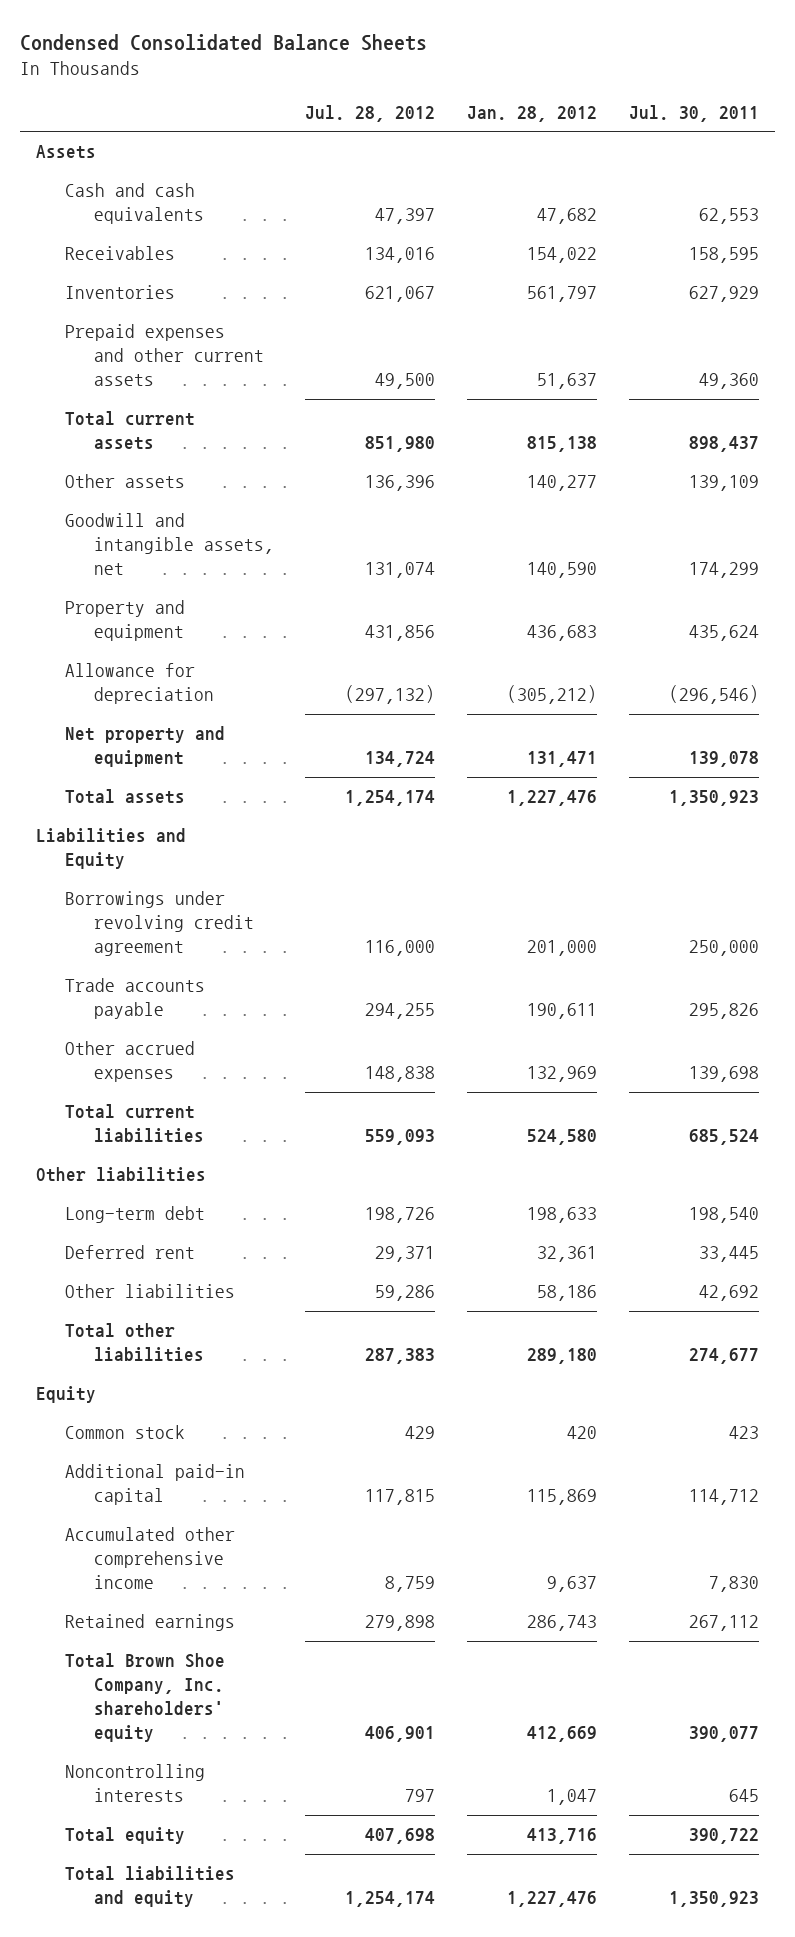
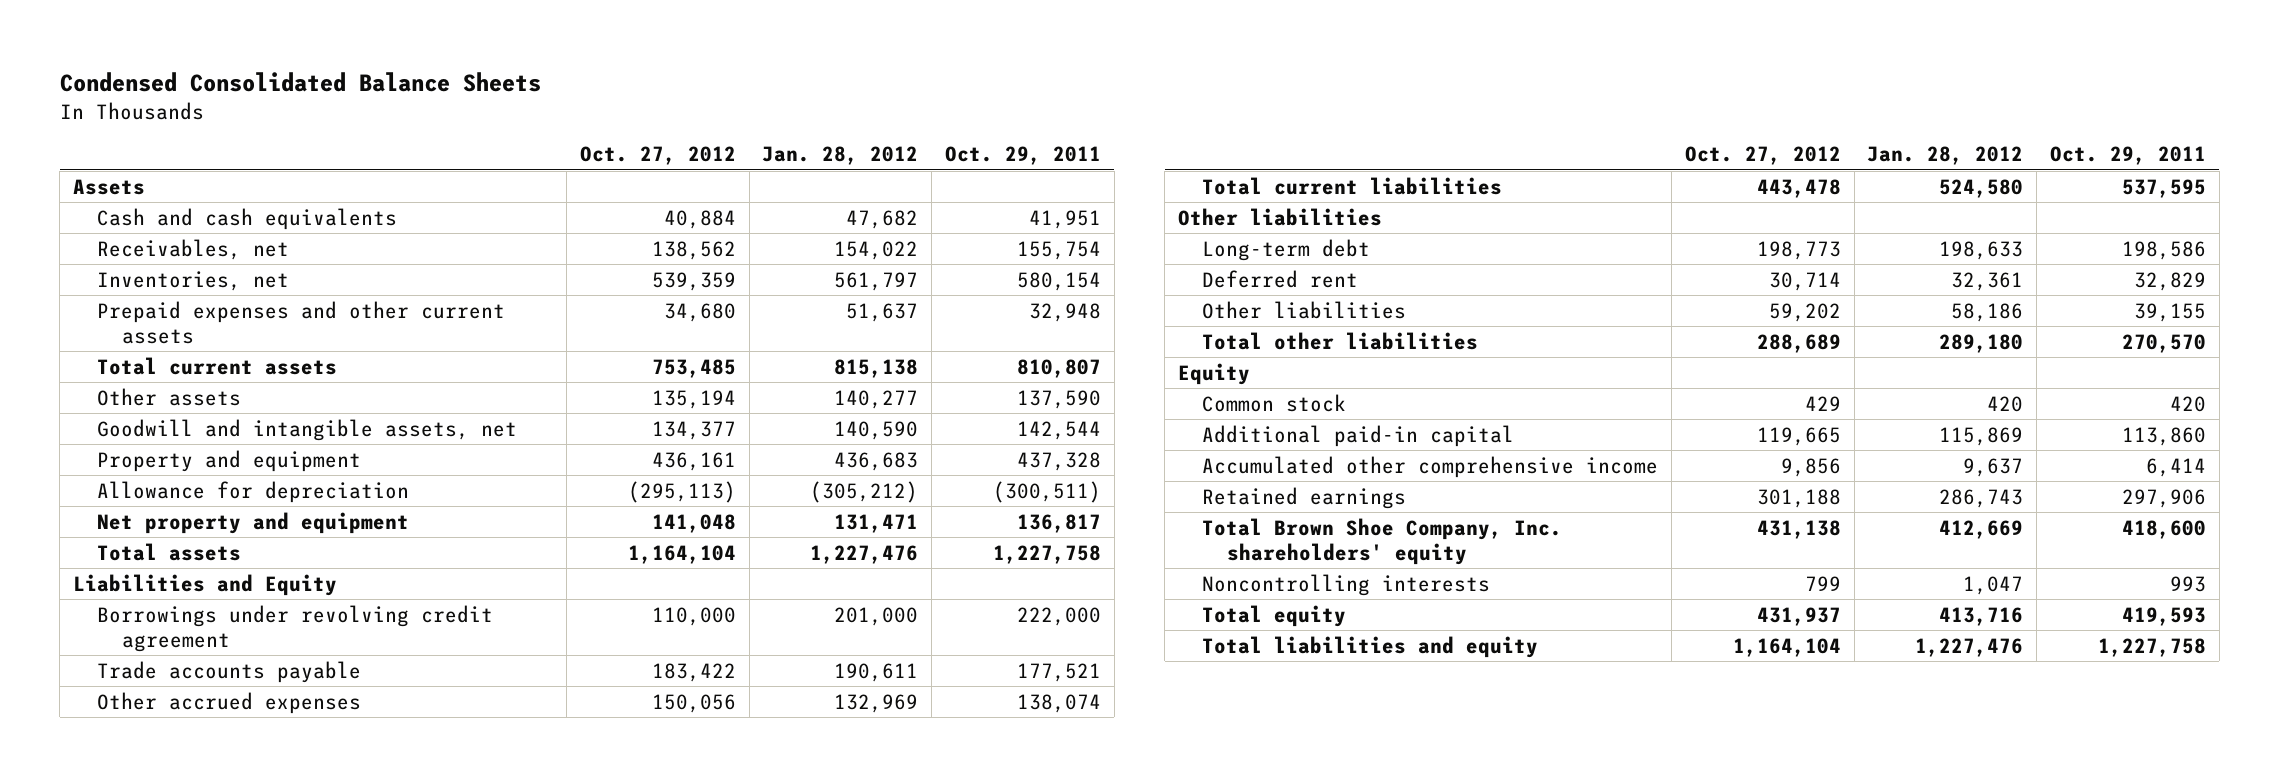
[305,104,436,122] Jul. 28, 2012 -> none
[628,104,759,122] Jul. 30, 2011 -> none
none -> [579,146,736,166] Oct. 27, 2012
none -> [944,146,1101,166] Oct. 29, 2011
[64,246,175,261] Receivables -> [97,238,290,260] Receivables, net
[64,285,175,300] Inventories -> [97,270,290,291] Inventories, net

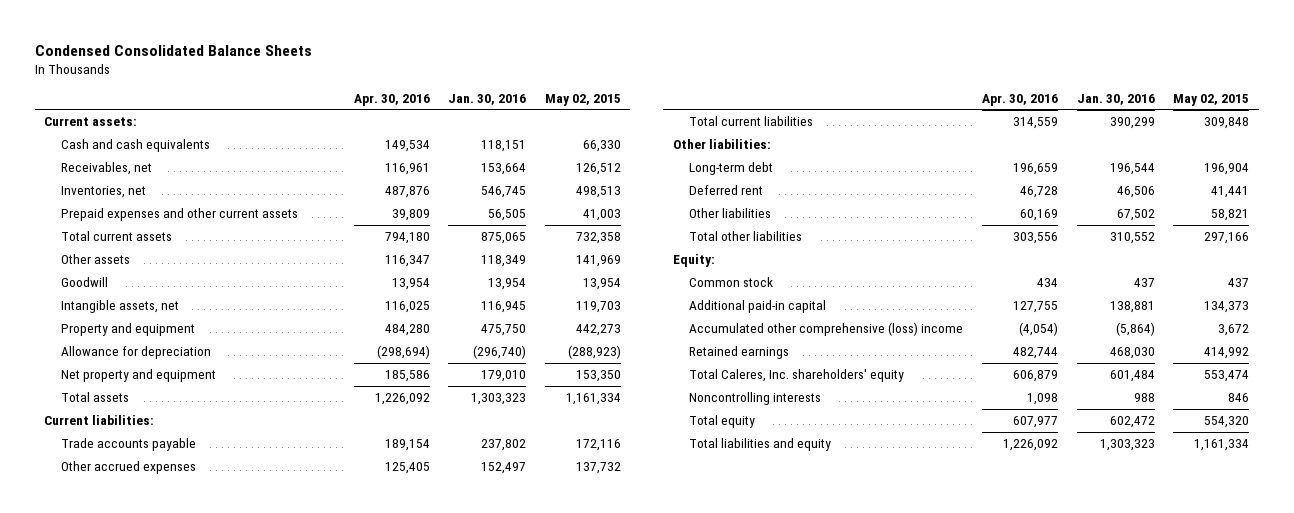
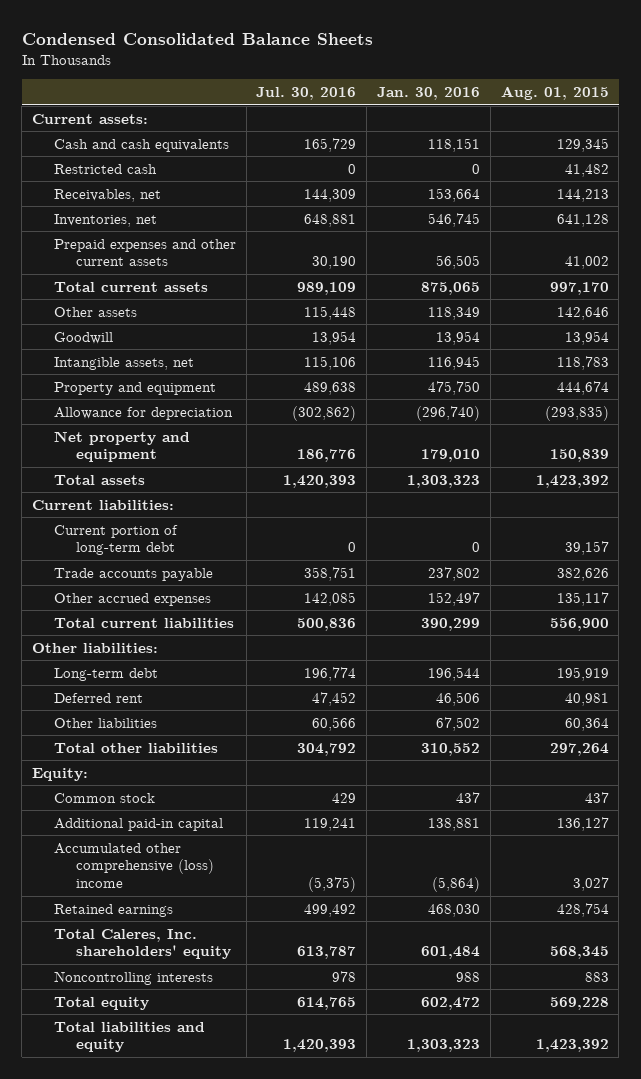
[353,93,430,106] Apr. 30, 2016 -> none
[544,93,621,106] May 02, 2015 -> none
none -> [256,87,357,101] Jul. 30, 2016
none -> [500,86,609,101] Aug. 01, 2015
none -> [53,163,157,174] Restricted cash
none -> [53,524,178,556] Current portion of long-term debt

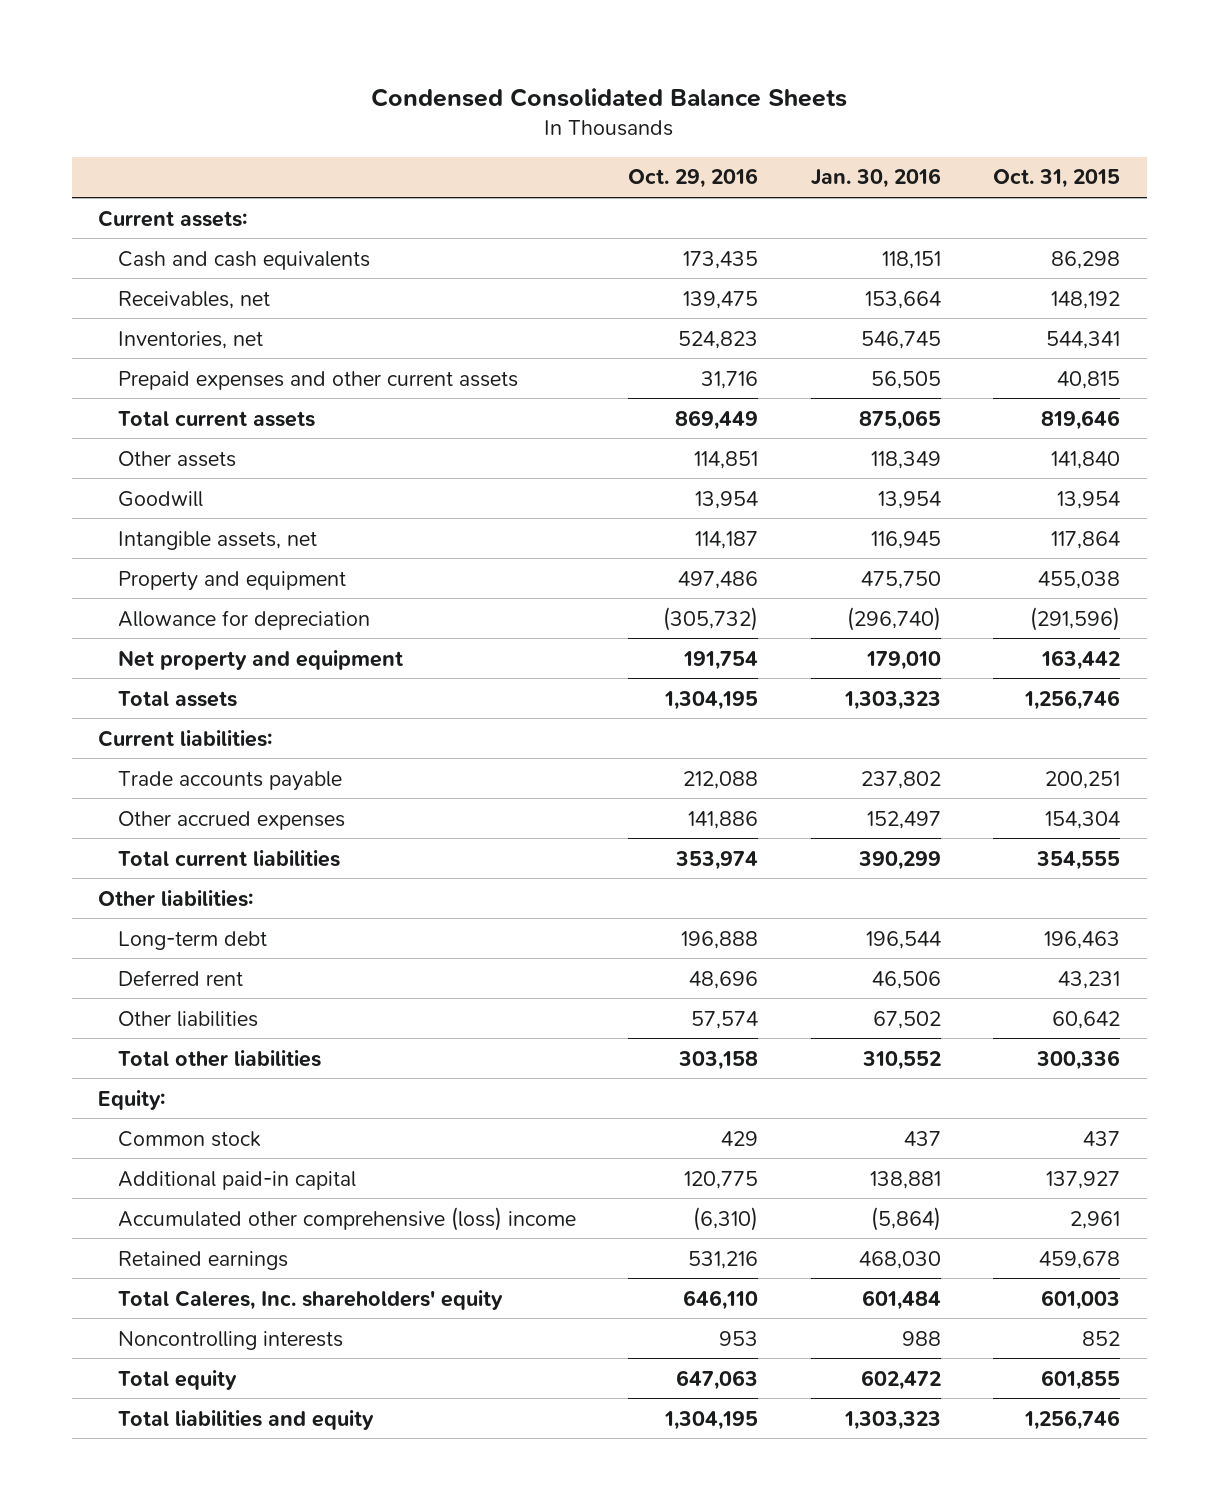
[256,87,357,101] Jul. 30, 2016 -> none
[500,86,609,101] Aug. 01, 2015 -> none
none -> [628,168,759,189] Oct. 29, 2016
none -> [993,169,1121,189] Oct. 31, 2015
[53,163,157,174] Restricted cash -> none
[53,524,178,556] Current portion of long-term debt -> none

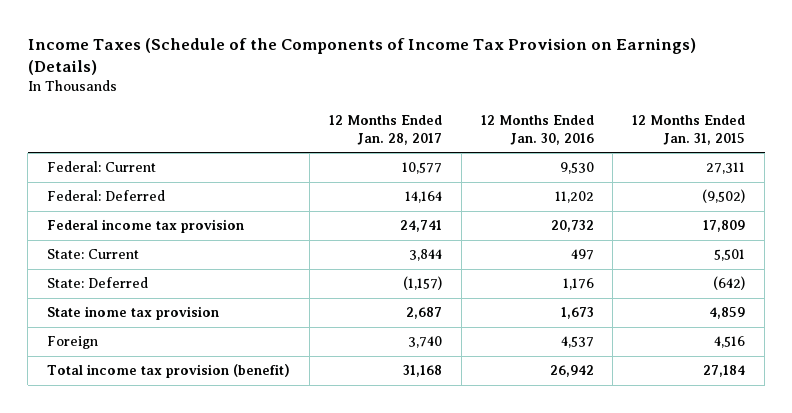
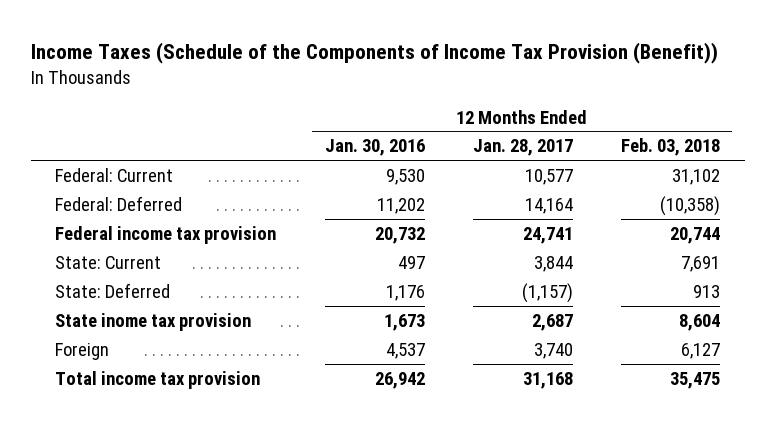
[27,37,696,75] Income Taxes (Schedule of the Components of Income Tax Provision on Earnings) (Details) -> [30,42,718,65] Income Taxes (Schedule of the Components of Income Tax Provision (Benefit))
[632,114,746,145] 12 Months Ended Jan. 31, 2015 -> none
none -> [621,138,721,157] Feb. 03, 2018
[47,364,291,379] Total income tax provision (benefit) -> [55,370,261,389] Total income tax provision

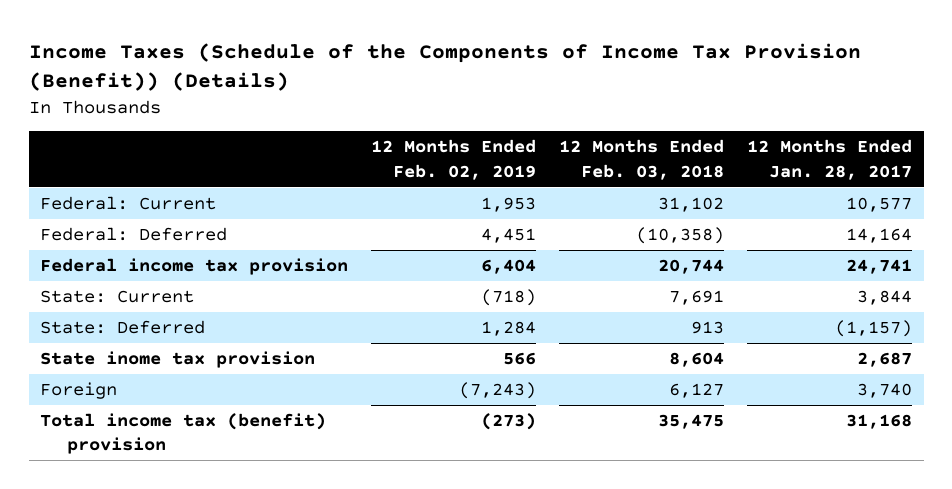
[30,42,718,65] Income Taxes (Schedule of the Components of Income Tax Provision (Benefit)) -> [28,42,861,92] Income Taxes (Schedule of the Components of Income Tax Provision (Benefit)) (Details)
[324,139,425,157] Jan. 30, 2016 -> none
none -> [371,139,537,180] 12 Months Ended Feb. 02, 2019
[55,370,261,389] Total income tax provision -> [40,412,327,455] Total income tax (benefit) provision

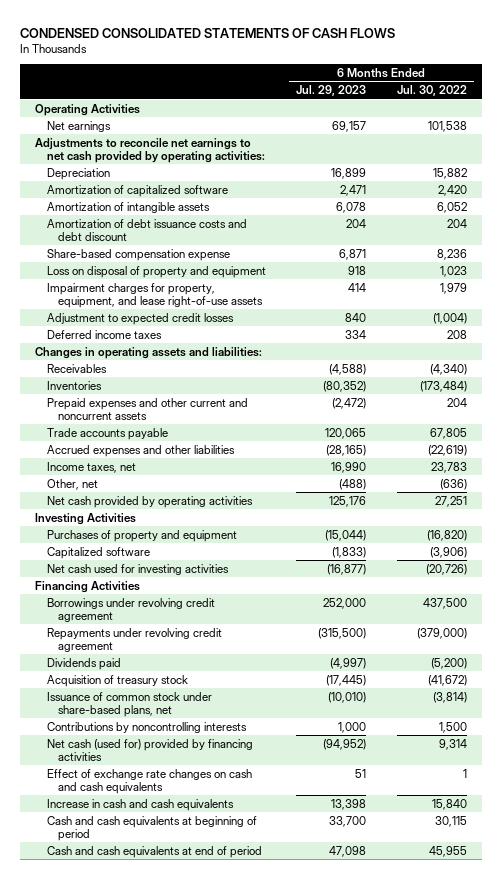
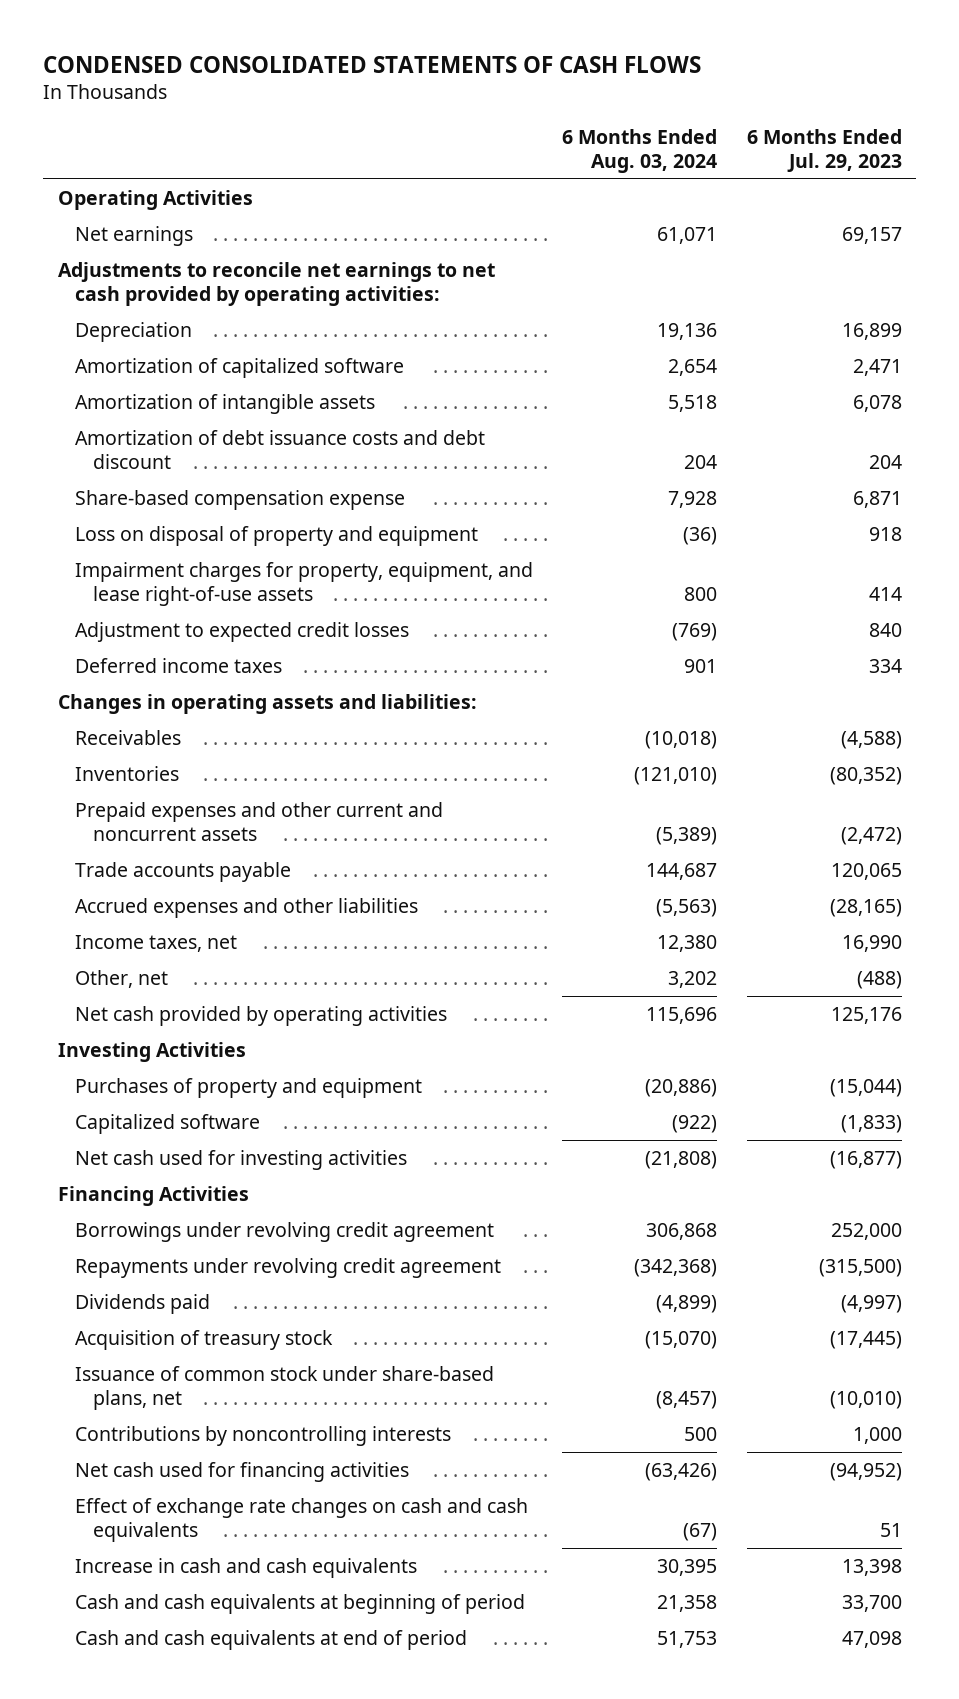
[396,85,467,97] Jul. 30, 2022 -> none
none -> [562,128,718,173] 6 Months Ended Aug. 03, 2024
[46,738,253,761] Net cash (used for) provided by financing activities -> [75,1462,410,1483] Net cash used for financing activities

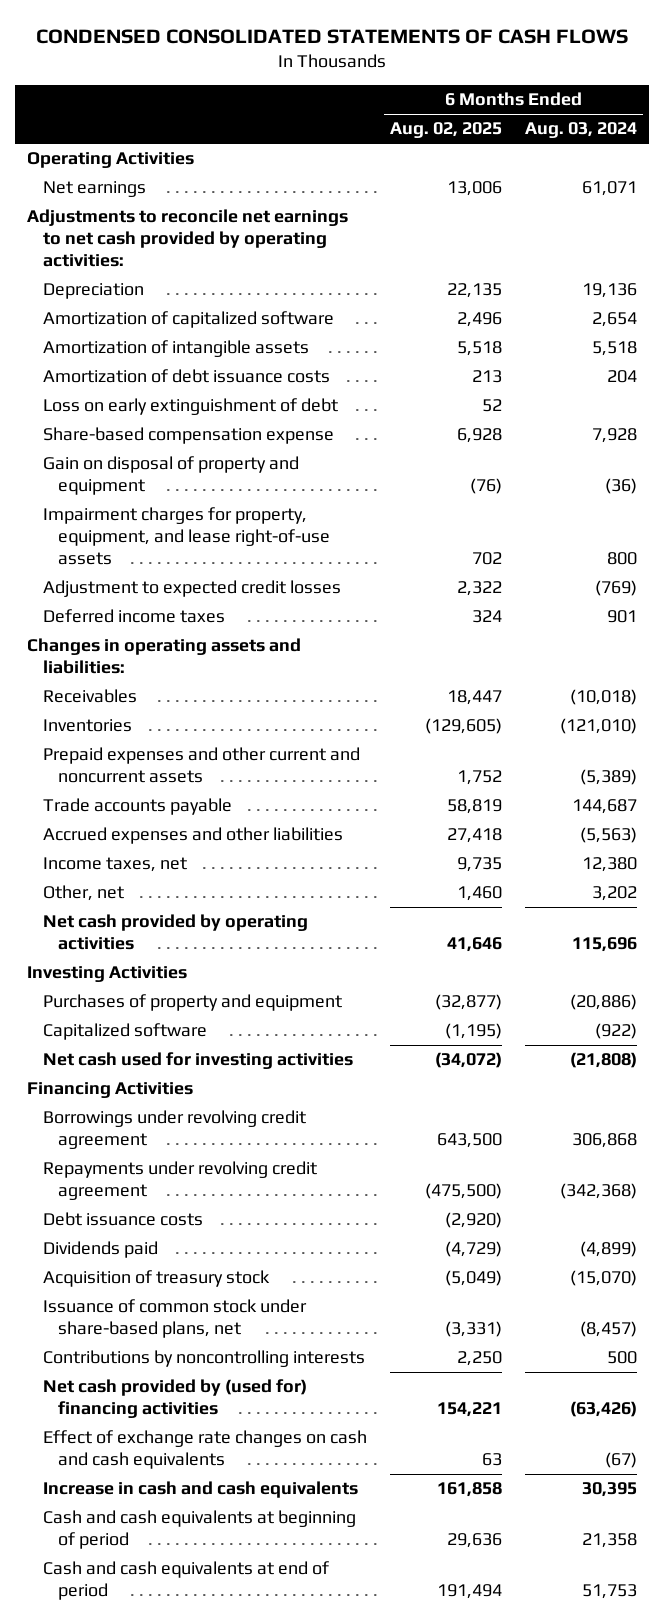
[746,128,902,172] 6 Months Ended Jul. 29, 2023 -> none
none -> [389,122,502,139] Aug. 02, 2025
[75,430,486,469] Amortization of debt issuance costs and debt discount -> [42,369,330,384] Amortization of debt issuance costs
none -> [42,398,338,416] Loss on early extinguishment of debt
[75,526,479,547] Loss on disposal of property and equipment -> [42,456,299,496] Gain on disposal of property and equipment
none -> [42,1212,203,1227] Debt issuance costs
[75,1462,410,1483] Net cash used for financing activities -> [42,1379,307,1419] Net cash provided by (used for) financing activities

